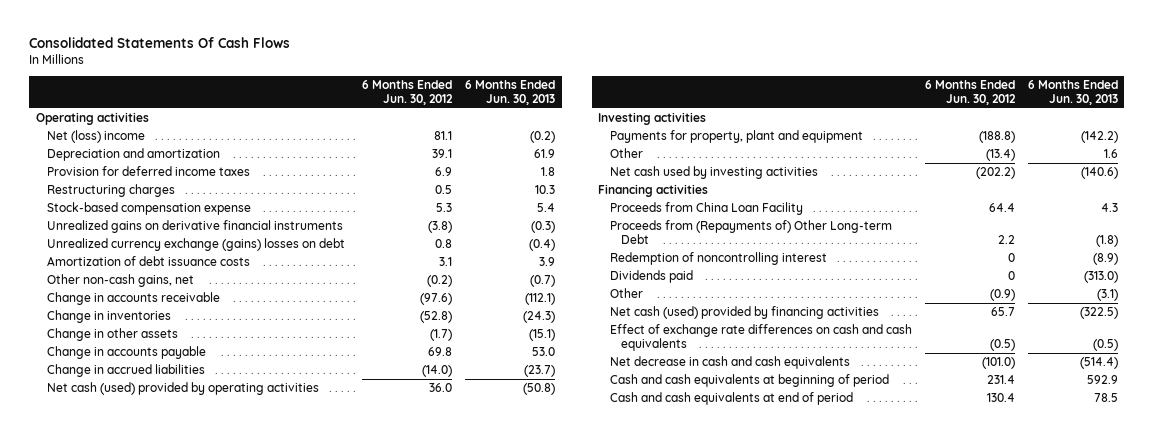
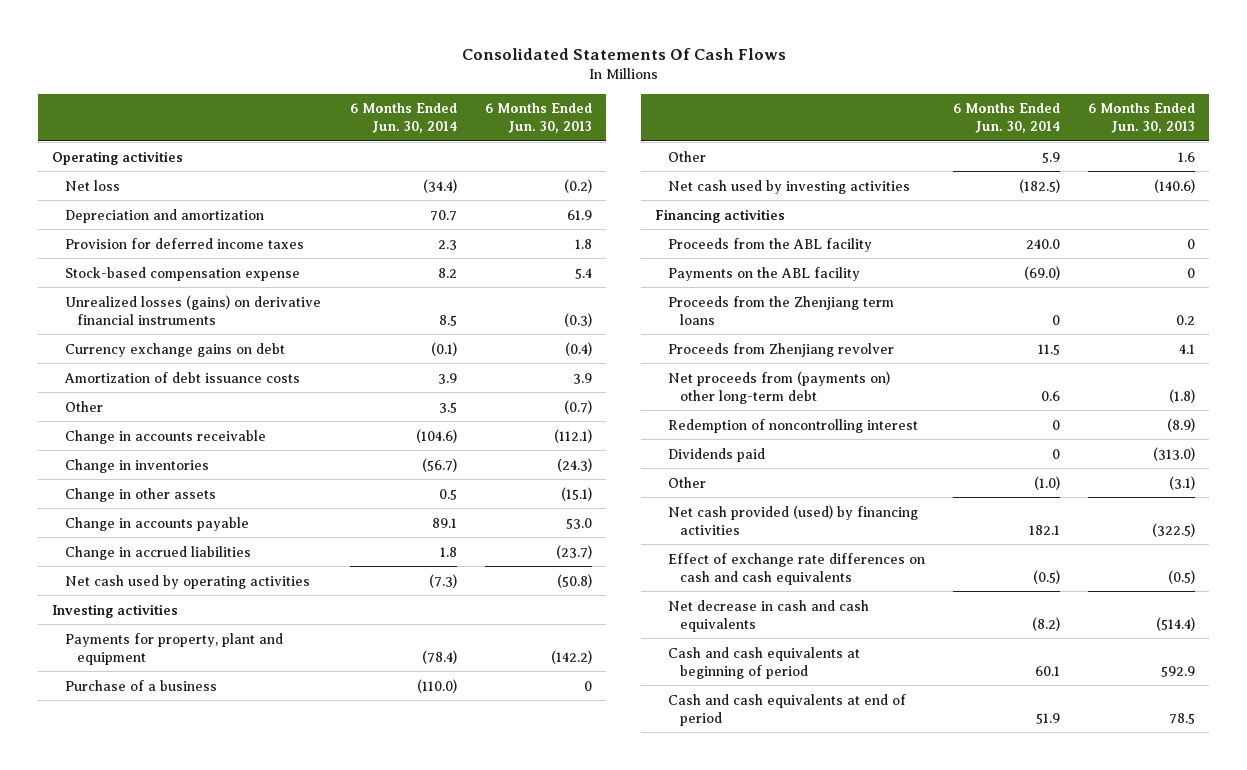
[362,79,454,105] 6 Months Ended Jun. 30, 2012 -> none
none -> [349,103,457,134] 6 Months Ended Jun. 30, 2014
[47,130,146,144] Net (loss) income -> [64,179,120,191] Net loss
[47,184,176,198] Restructuring charges -> none
[47,220,344,234] Unrealized gains on derivative financial instruments -> [64,294,321,325] Unrealized losses (gains) on derivative financial instruments
[47,238,346,252] Unrealized currency exchange (gains) losses on debt -> [64,342,285,357] Currency exchange gains on debt
[47,274,195,288] Other non-cash gains, net -> none
none -> [64,400,103,412] Other
[47,382,320,396] Net cash (used) provided by operating activities -> [64,574,310,589] Net cash used by operating activities
none -> [64,679,217,691] Purchase of a business
[609,202,803,216] Proceeds from China Loan Facility -> none
none -> [667,237,872,252] Proceeds from the ABL facility
none -> [667,266,860,281] Payments on the ABL facility
none -> [667,295,894,325] Proceeds from the Zhenjiang term loans
none -> [667,342,894,357] Proceeds from Zhenjiang revolver
[609,220,892,245] Proceeds from (Repayments of) Other Long-term Debt -> [667,370,890,404] Net proceeds from (payments on) other long-term debt
[609,306,879,320] Net cash (used) provided by financing activities -> [667,504,918,535] Net cash provided (used) by financing activities

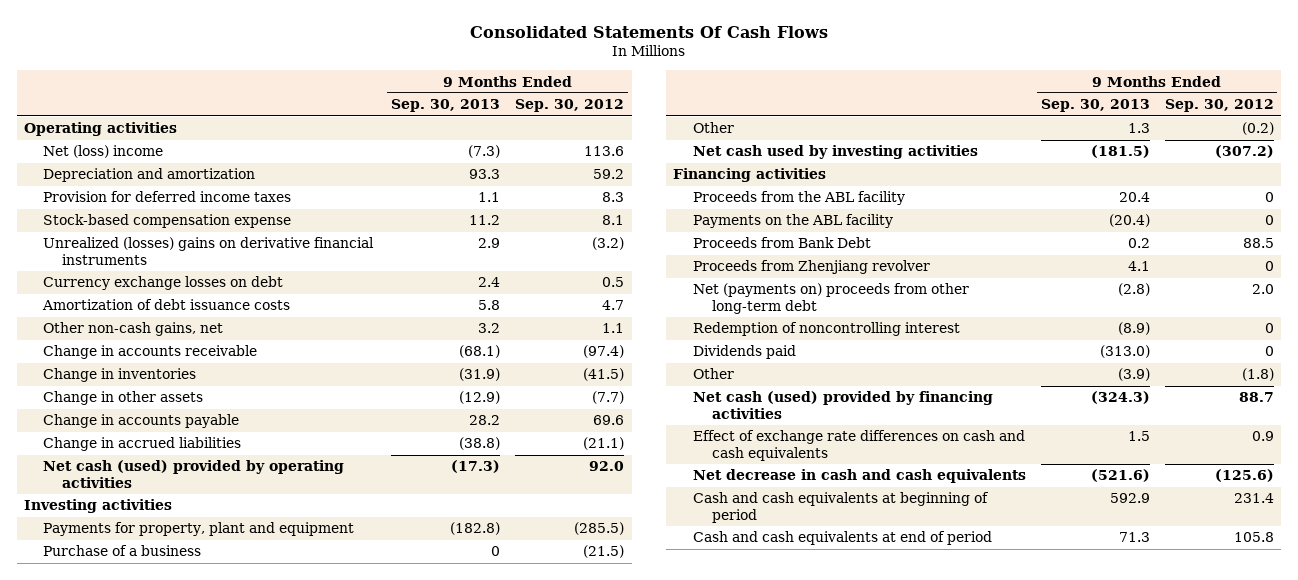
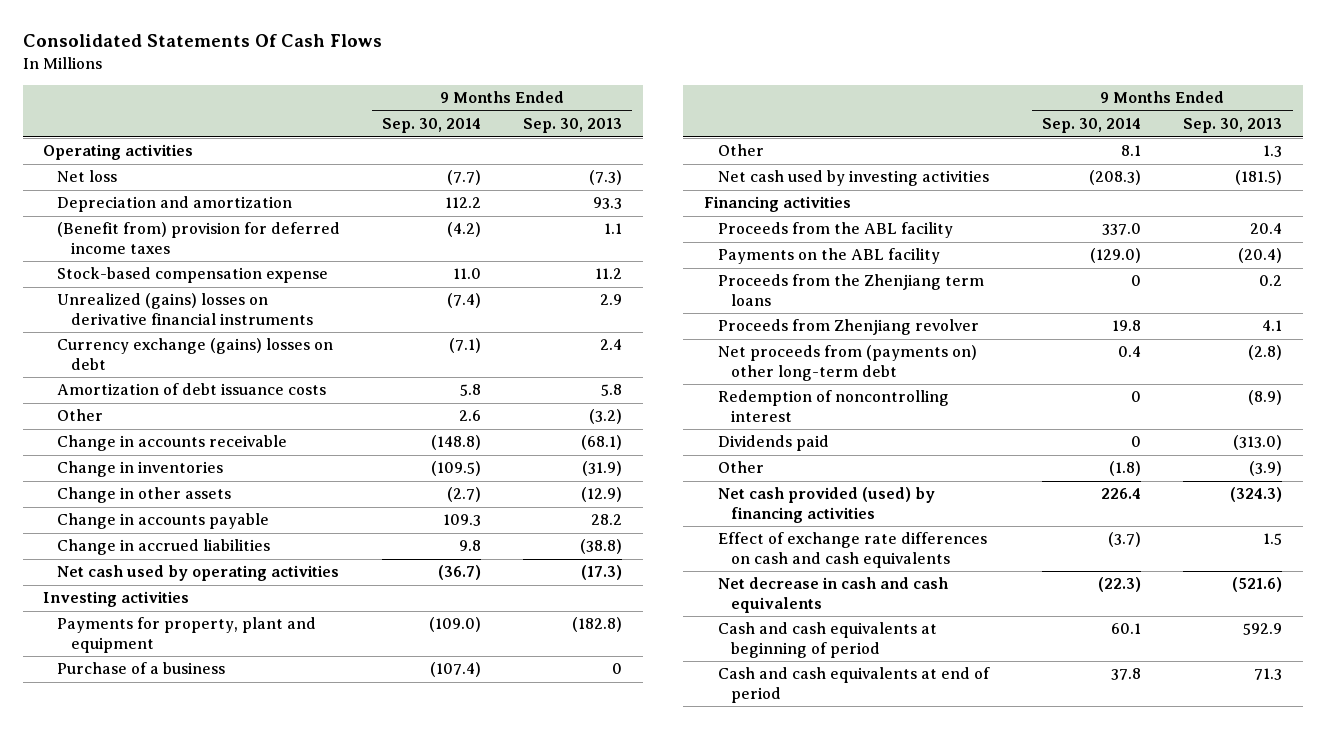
[515,99,625,113] Sep. 30, 2012 -> none
none -> [382,118,482,134] Sep. 30, 2014
[43,145,164,159] Net (loss) income -> [57,170,118,183] Net loss
[43,191,292,203] Provision for deferred income taxes -> [57,222,341,254] (Benefit from) provision for deferred income taxes
[43,237,375,266] Unrealized (losses) gains on derivative financial instruments -> [57,293,314,325] Unrealized (gains) losses on derivative financial instruments
[43,276,284,291] Currency exchange losses on debt -> [57,338,334,370] Currency exchange (gains) losses on debt
[43,322,224,337] Other non-cash gains, net -> [57,409,104,422] Other
[478,323,501,334] 3.2 -> [588,409,622,425] (3.2)
[43,460,345,489] Net cash (used) provided by operating activities -> [57,565,340,582] Net cash used by operating activities
[692,237,871,249] Proceeds from Bank Debt -> [717,274,984,306] Proceeds from the Zhenjiang term loans
[692,283,969,315] Net (payments on) proceeds from other long-term debt -> [717,345,977,381] Net proceeds from (payments on) other long-term debt
[692,391,993,420] Net cash (used) provided by financing activities -> [717,487,935,523] Net cash provided (used) by financing activities

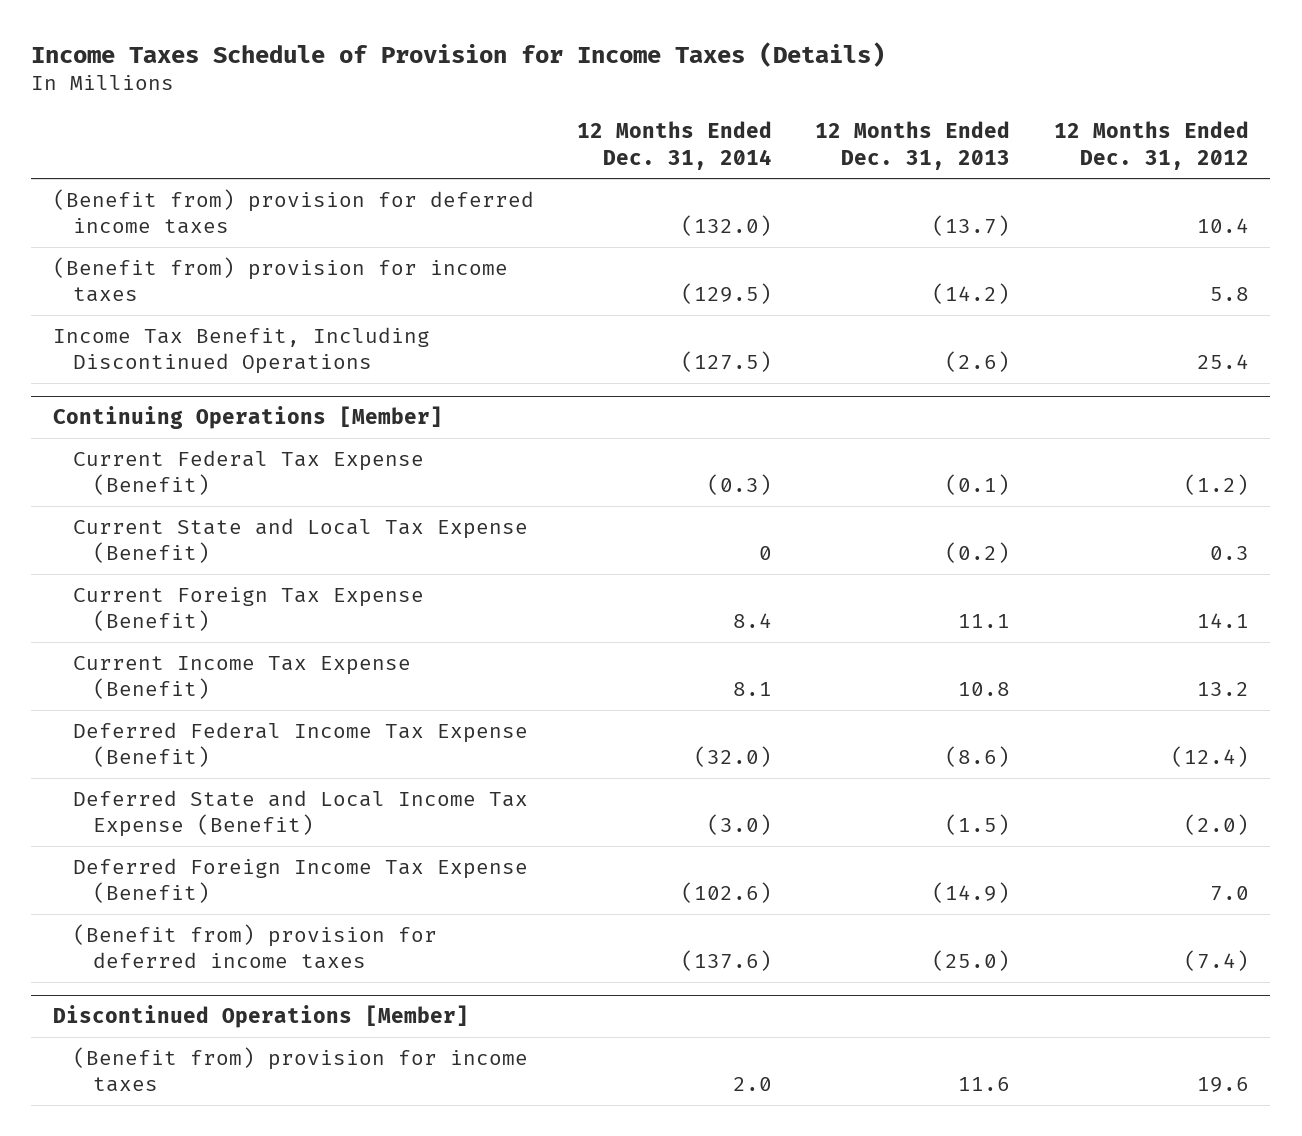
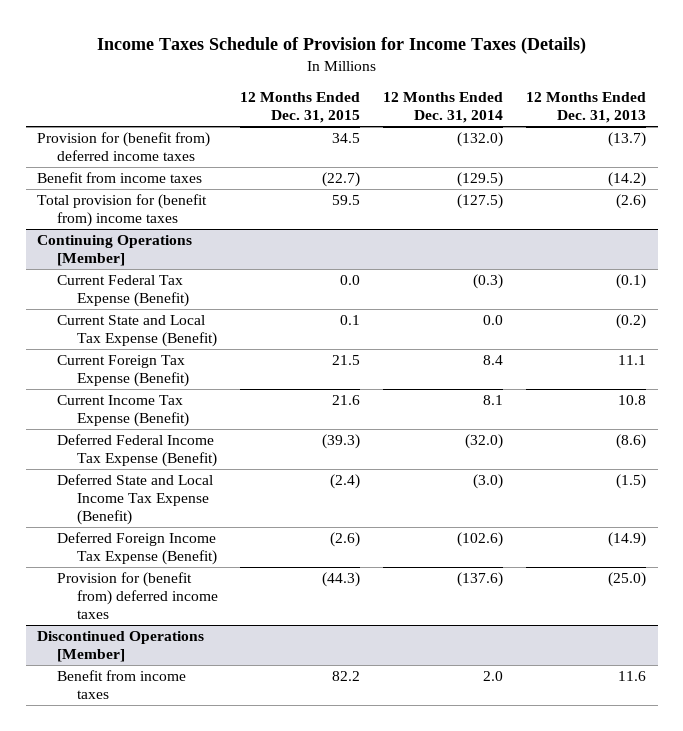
[1053,121,1249,170] 12 Months Ended Dec. 31, 2012 -> none
none -> [240,92,361,124] 12 Months Ended Dec. 31, 2015
[52,188,534,235] (Benefit from) provision for deferred income taxes -> [37,132,211,162] Provision for (benefit from) deferred income taxes
[52,256,508,303] (Benefit from) provision for income taxes -> [37,172,203,184] Benefit from income taxes
[52,326,430,375] Income Tax Benefit, Including Discontinued Operations -> [37,194,208,228] Total provision for (benefit from) income taxes
[759,546,773,561] 0 -> [483,315,504,326] 0.0
[72,923,437,970] (Benefit from) provision for deferred income taxes -> [56,572,218,620] Provision for (benefit from) deferred income taxes
[72,1046,528,1093] (Benefit from) provision for income taxes -> [56,670,186,700] Benefit from income taxes

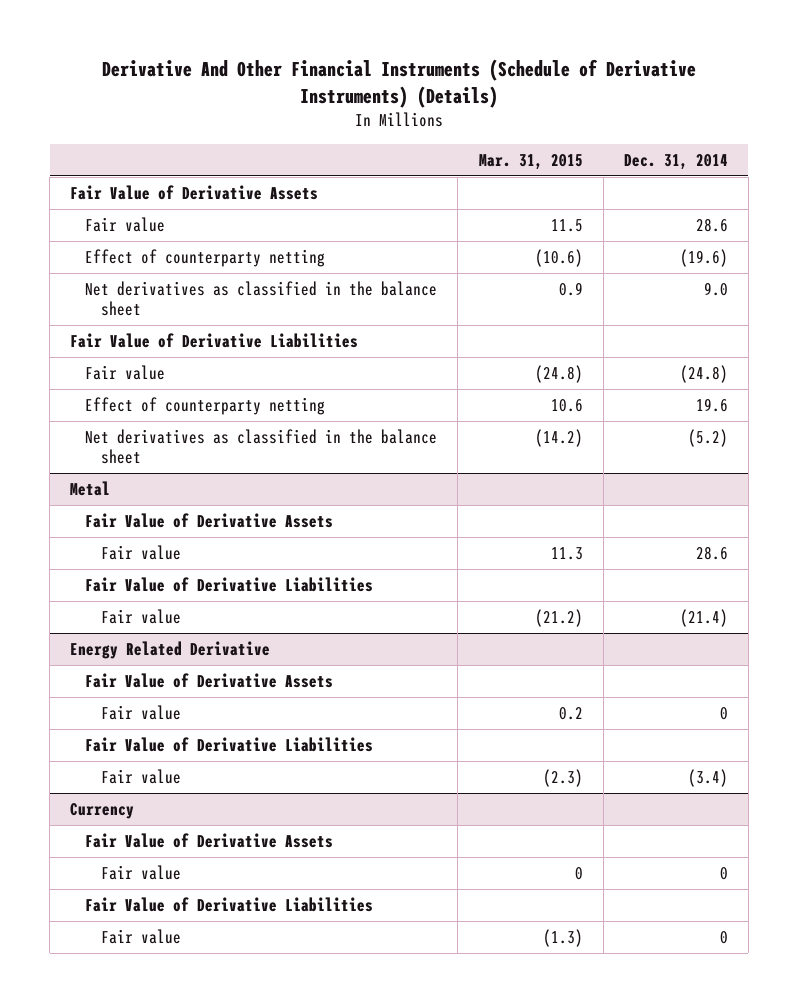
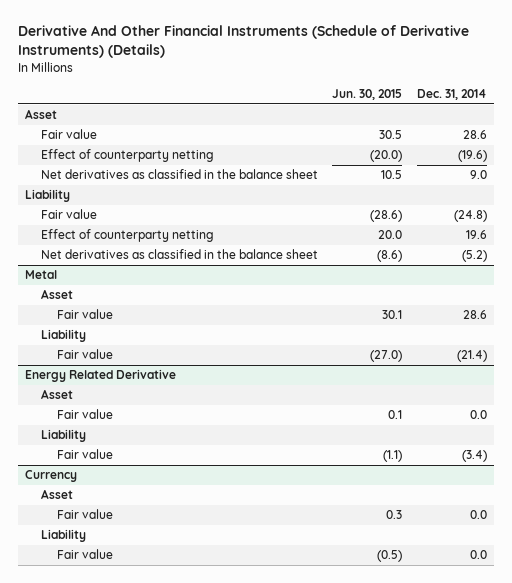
[478,153,583,170] Mar. 31, 2015 -> none
none -> [332,89,403,101] Jun. 30, 2015
[70,185,319,201] Fair Value of Derivative Assets -> [24,109,57,120] Asset
[70,333,359,349] Fair Value of Derivative Liabilities -> [24,189,70,203] Liability
[85,513,334,529] Fair Value of Derivative Assets -> [40,289,73,300] Asset
[85,577,374,593] Fair Value of Derivative Liabilities -> [40,329,86,343] Liability
[85,673,334,689] Fair Value of Derivative Assets -> [40,389,73,400] Asset
[719,707,728,721] 0 -> [470,410,488,420] 0.0
[85,737,374,753] Fair Value of Derivative Liabilities -> [40,429,86,443] Liability
[85,833,334,849] Fair Value of Derivative Assets -> [40,489,73,500] Asset
[719,867,728,881] 0 -> [470,510,488,520] 0.0
[85,897,374,913] Fair Value of Derivative Liabilities -> [40,529,86,543] Liability
[719,931,728,945] 0 -> [470,550,488,560] 0.0

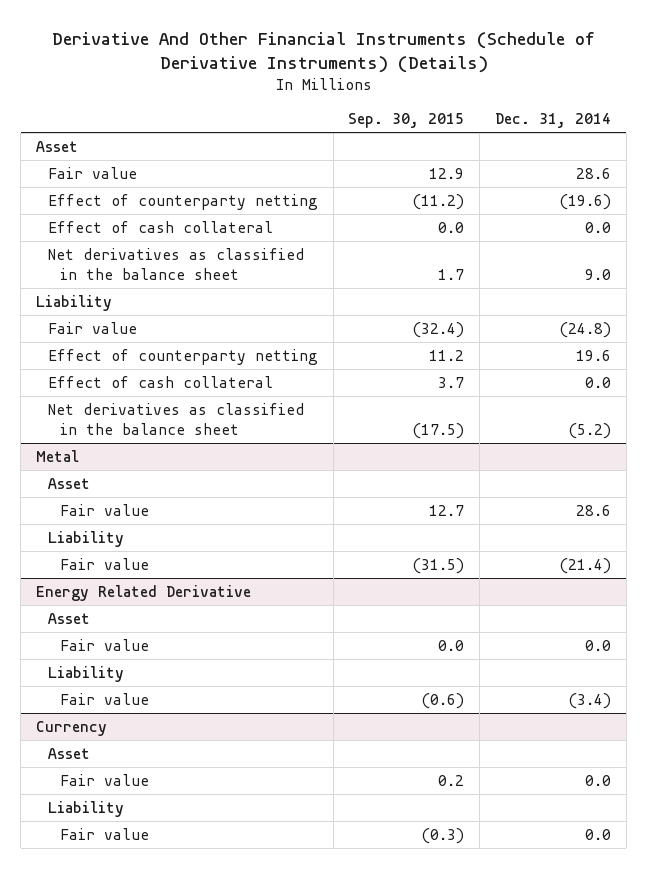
[332,89,403,101] Jun. 30, 2015 -> none
none -> [348,113,465,129] Sep. 30, 2015
none -> [47,220,273,233] Effect of cash collateral
none -> [47,375,273,388] Effect of cash collateral

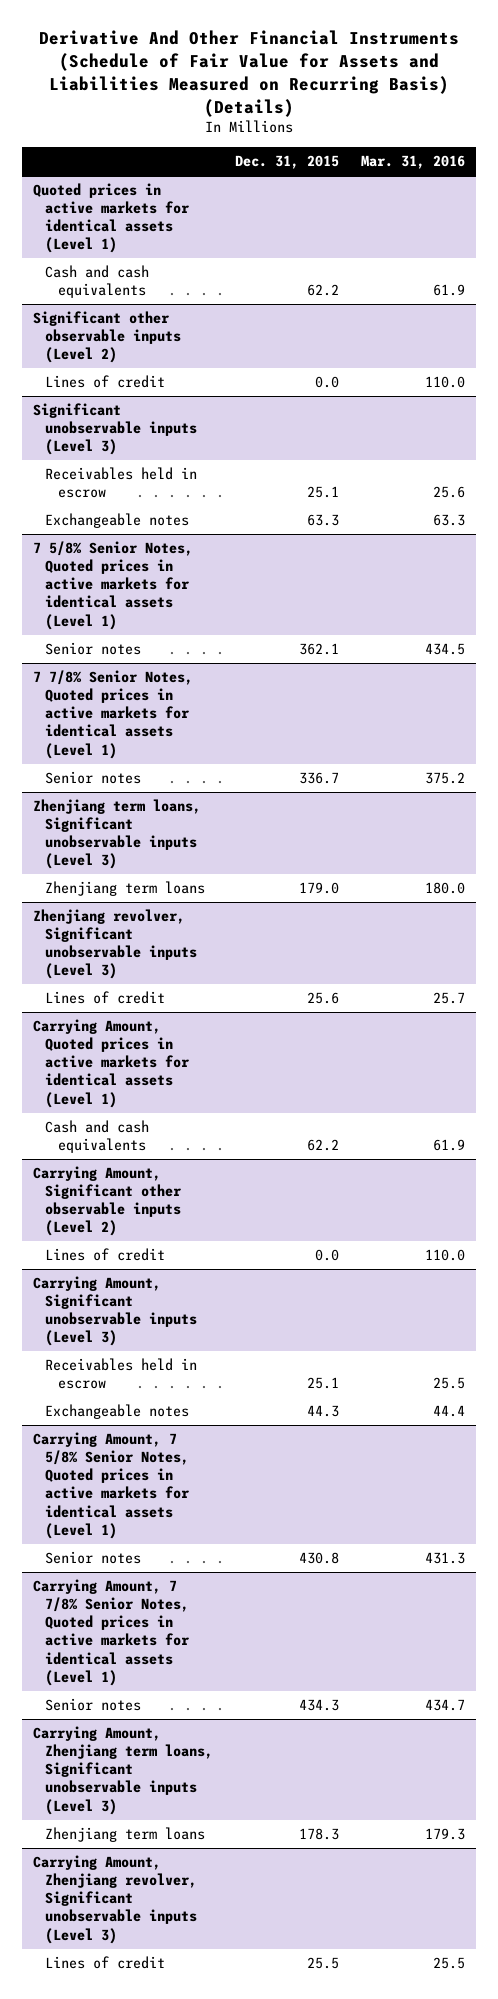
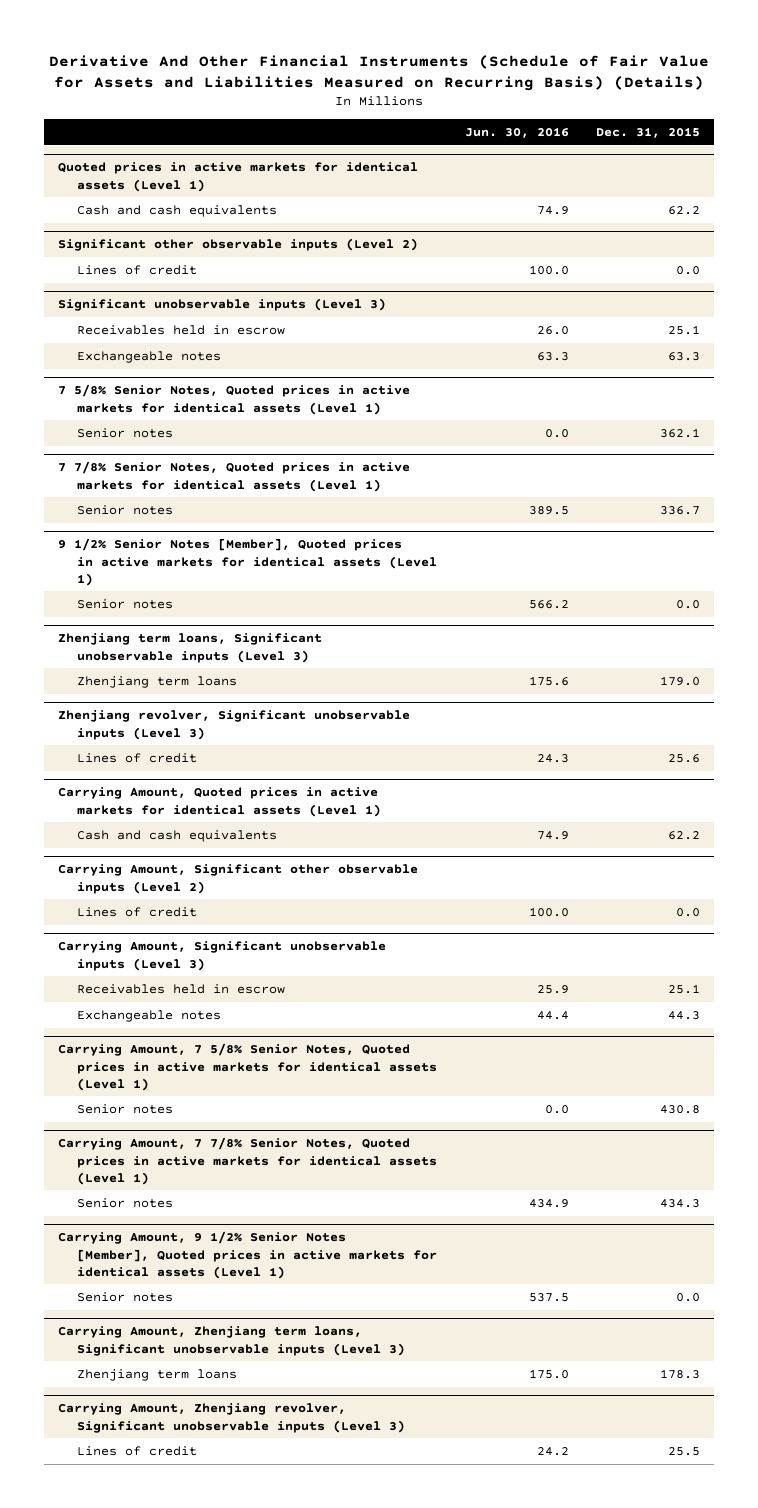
[361,155,466,170] Mar. 31, 2016 -> none
none -> [464,126,569,138] Jun. 30, 2016
none -> [57,538,438,586] 9 1/2% Senior Notes [Member], Quoted prices in active markets for identical assets (Level 1)
none -> [77,598,174,609] Senior notes
none -> [57,1231,438,1279] Carrying Amount, 9 1/2% Senior Notes [Member], Quoted prices in active markets for identical assets (Level 1)
none -> [77,1291,174,1302] Senior notes

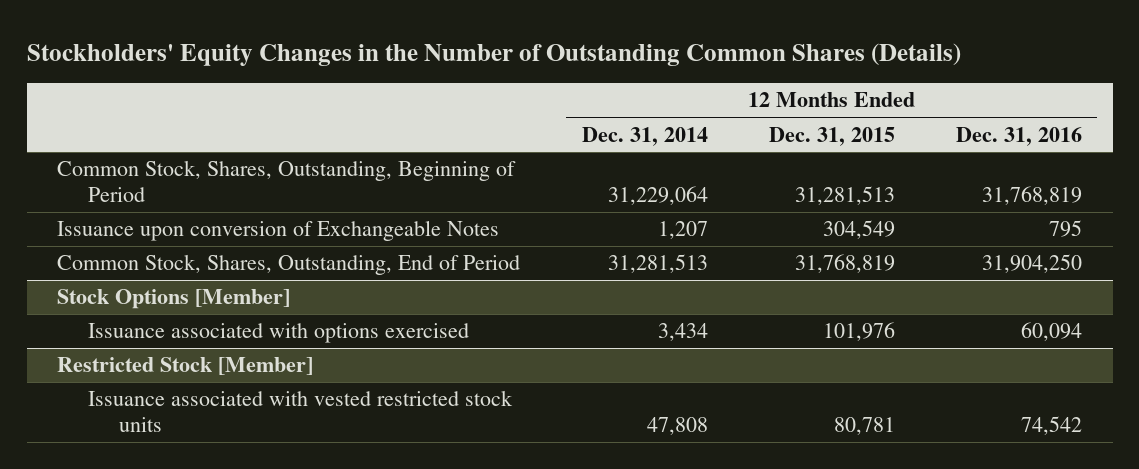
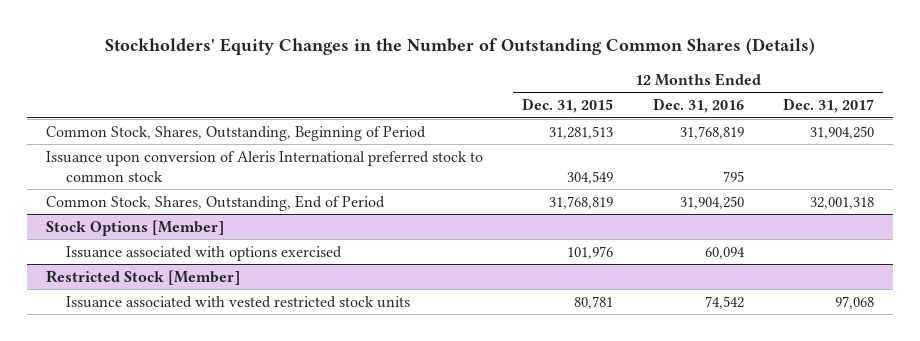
[581,126,708,146] Dec. 31, 2014 -> none
none -> [782,98,874,114] Dec. 31, 2017
[57,220,500,242] Issuance upon conversion of Exchangeable Notes -> [46,150,484,182] Issuance upon conversion of Aleris International preferred stock to common stock

